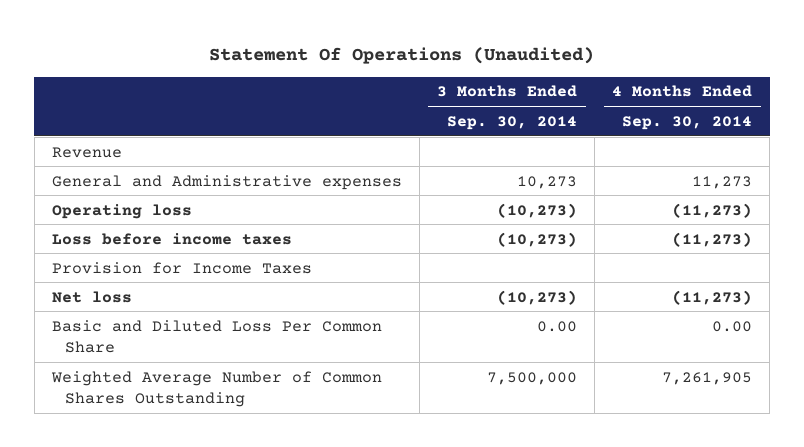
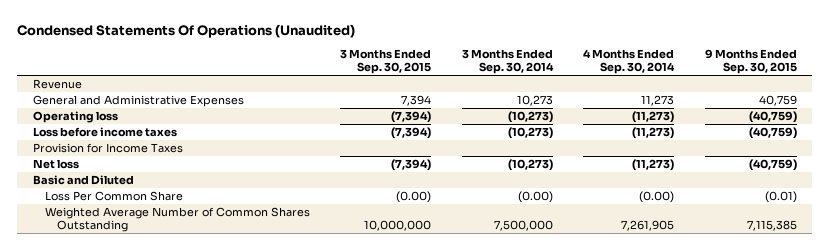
[209,47,595,65] Statement Of Operations (Unaudited) -> [17,23,356,38] Condensed Statements Of Operations (Unaudited)
none -> [340,48,432,75] 3 Months Ended Sep. 30, 2015
none -> [704,48,797,75] 9 Months Ended Sep. 30, 2015
[51,174,402,190] General and Administrative expenses -> [32,95,244,108] General and Administrative Expenses
none -> [32,175,134,186] Basic and Diluted
[51,319,382,354] Basic and Diluted Loss Per Common Share -> [44,191,183,202] Loss Per Common Share
[537,320,578,332] 0.00 -> [517,191,553,204] (0.00)
[712,320,753,332] 0.00 -> [639,191,675,204] (0.00)

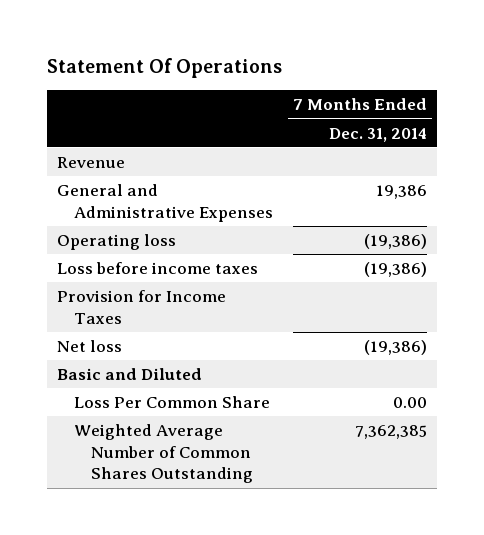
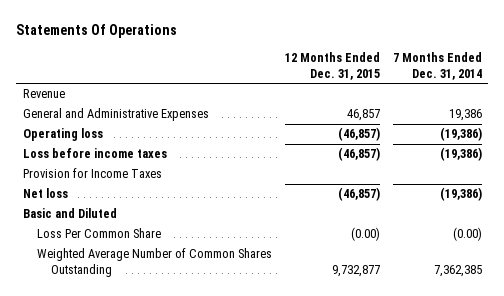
[46,58,282,79] Statement Of Operations -> [16,24,178,39] Statements Of Operations
none -> [284,51,380,80] 12 Months Ended Dec. 31, 2015
[392,397,427,409] 0.00 -> [452,227,482,242] (0.00)

